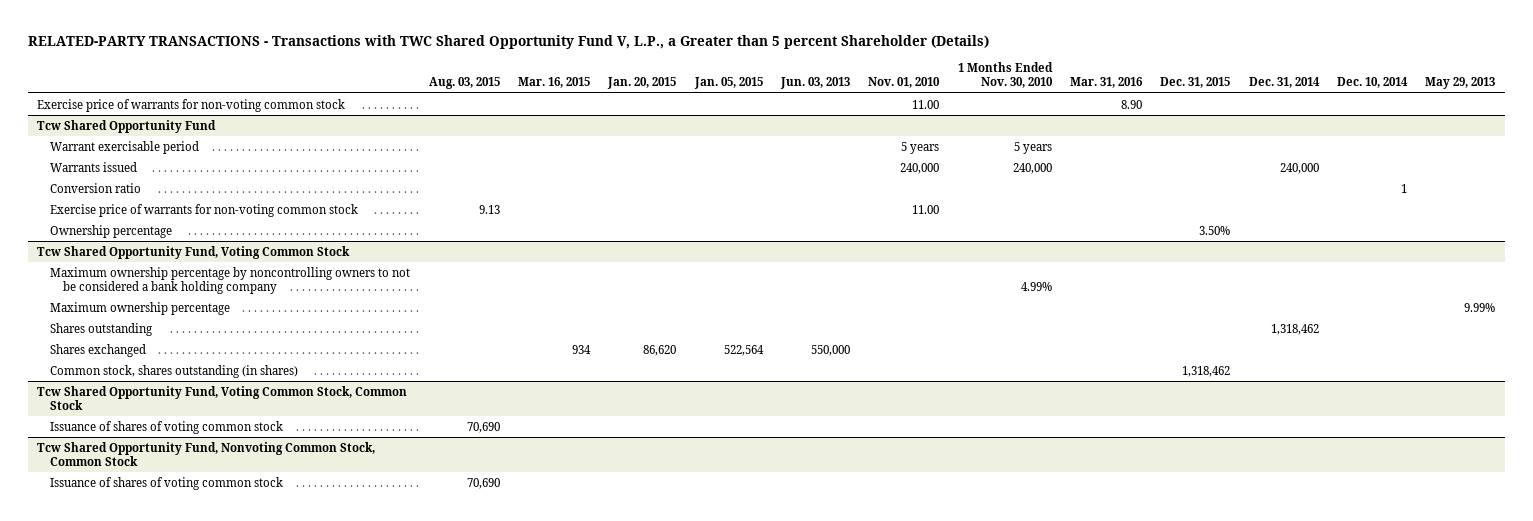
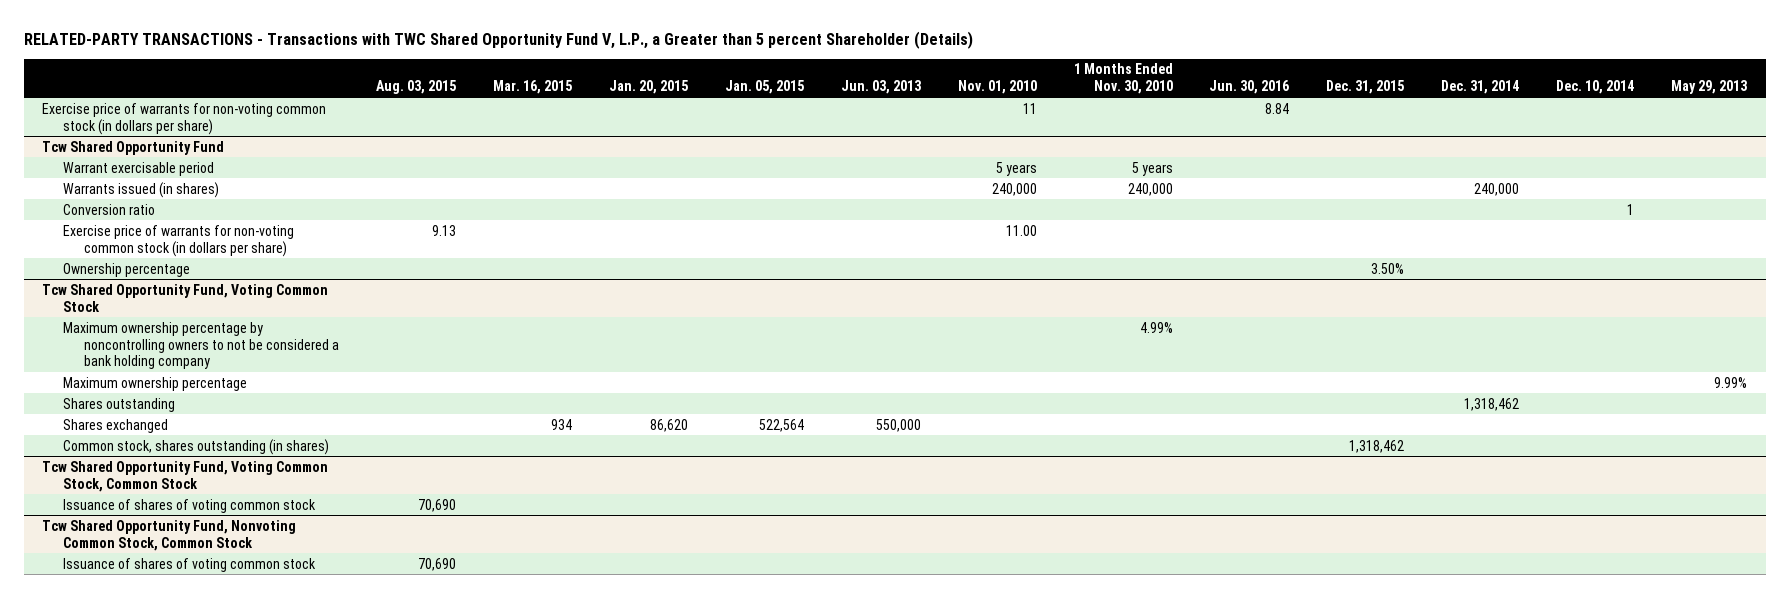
[1070,77,1144,89] Mar. 31, 2016 -> none
none -> [1209,80,1290,95] Jun. 30, 2016
[37,98,346,112] Exercise price of warrants for non-voting common stock -> [42,102,327,135] Exercise price of warrants for non-voting common stock (in dollars per share)
[912,99,940,109] 11.00 -> [1022,102,1037,114] 11
[50,161,138,172] Warrants issued -> [63,181,220,198] Warrants issued (in shares)
[50,203,359,217] Exercise price of warrants for non-voting common stock -> [63,224,295,257] Exercise price of warrants for non-voting common stock (in dollars per share)

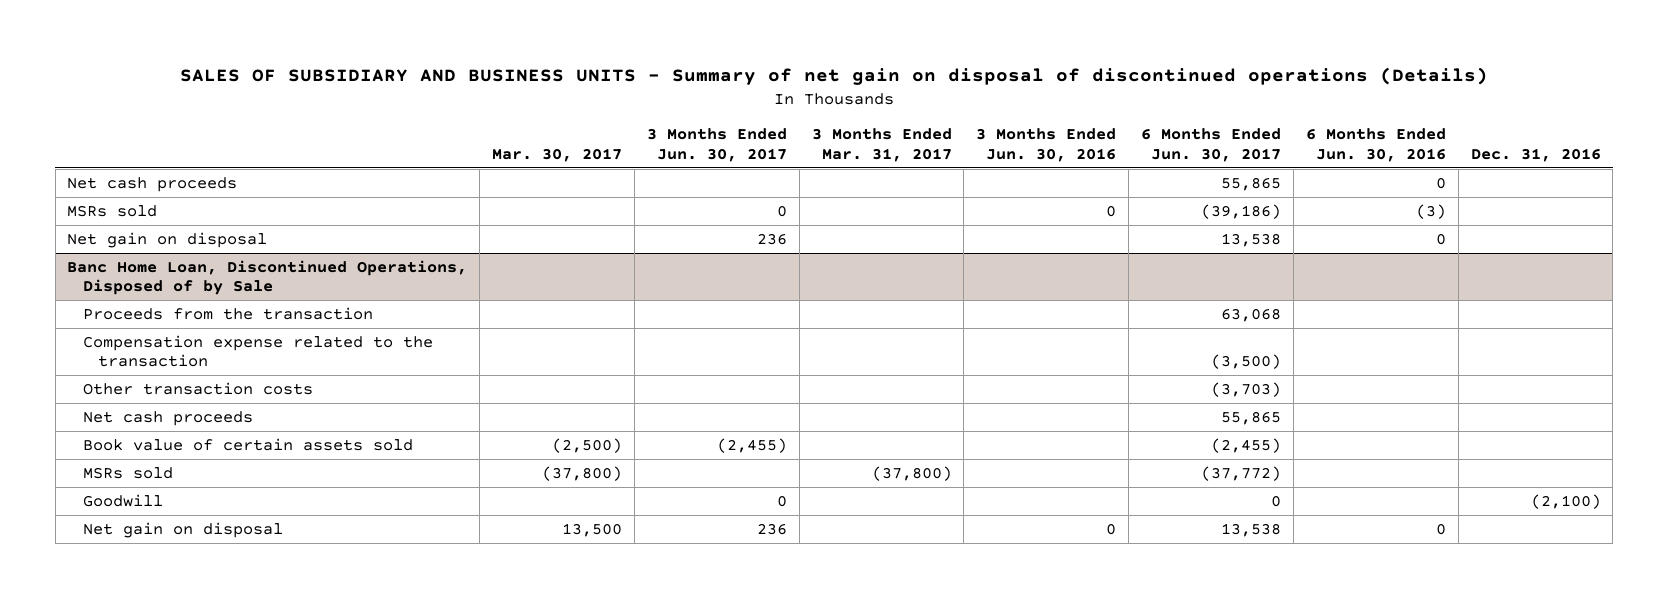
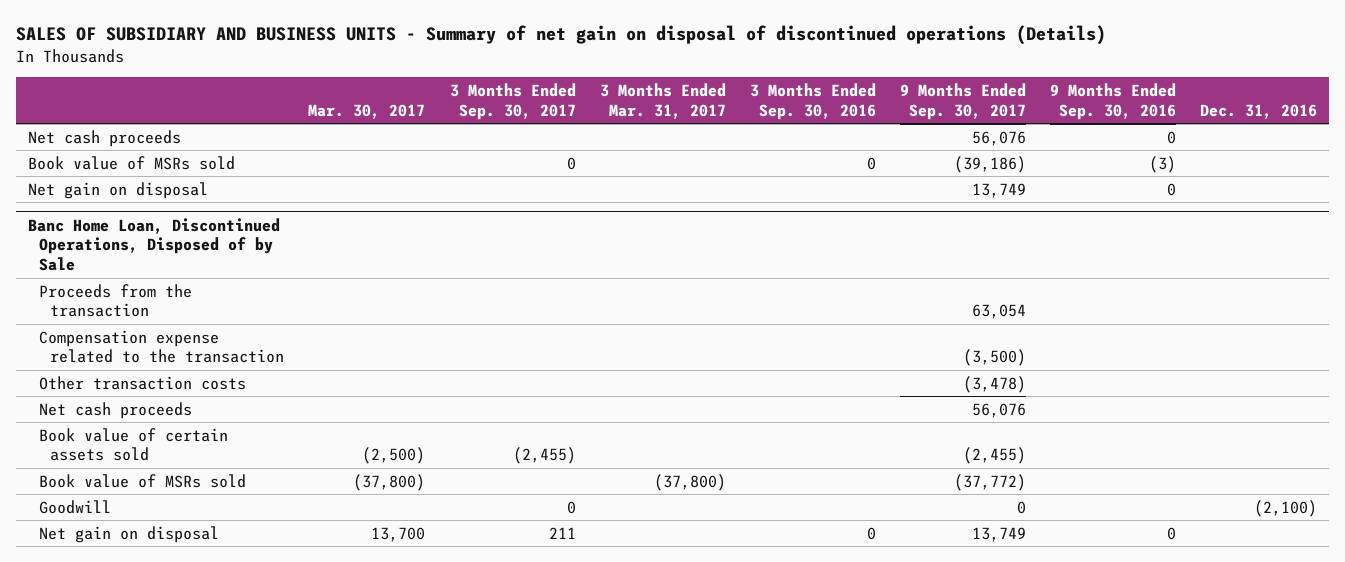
[646,128,787,162] 3 Months Ended Jun. 30, 2017 -> none
[976,128,1117,162] 3 Months Ended Jun. 30, 2016 -> none
[1141,128,1282,162] 6 Months Ended Jun. 30, 2017 -> none
[1305,128,1446,162] 6 Months Ended Jun. 30, 2016 -> none
none -> [449,83,576,120] 3 Months Ended Sep. 30, 2017
none -> [749,83,876,120] 3 Months Ended Sep. 30, 2016
none -> [900,83,1027,120] 9 Months Ended Sep. 30, 2017
none -> [1050,83,1177,120] 9 Months Ended Sep. 30, 2016
[67,204,158,217] MSRs sold -> [28,155,236,170] Book value of MSRs sold
[82,466,173,479] MSRs sold -> [39,473,247,488] Book value of MSRs sold
[562,522,623,537] 13,500 -> [371,526,426,542] 13,700

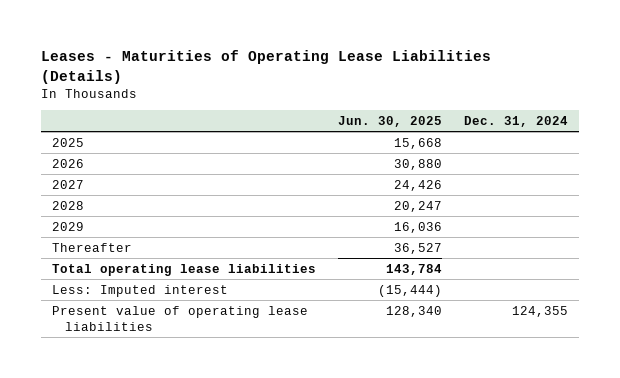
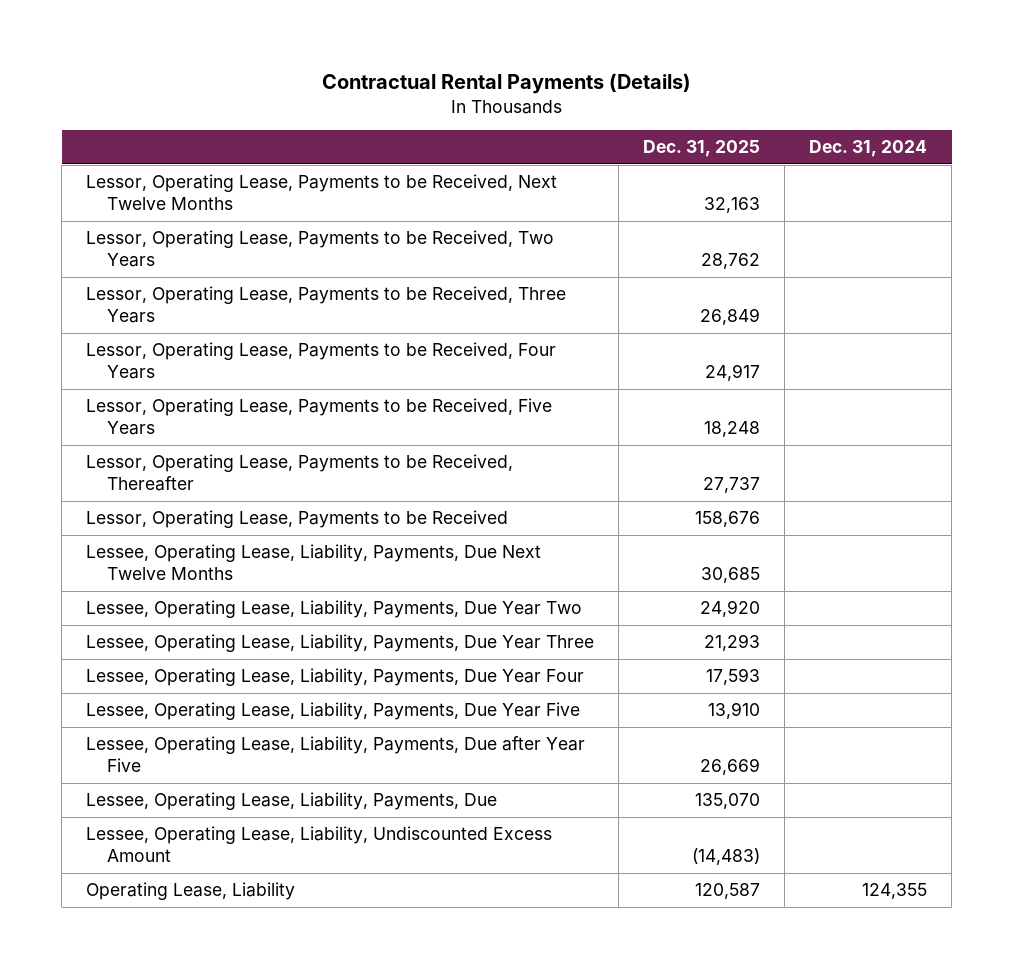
[41,50,492,84] Leases - Maturities of Operating Lease Liabilities (Details) -> [321,72,691,94] Contractual Rental Payments (Details)
[338,116,443,128] Jun. 30, 2025 -> none
none -> [643,140,761,158] Dec. 31, 2025
none -> [86,174,558,211] Lessor, Operating Lease, Payments to be Received, Next Twelve Months
none -> [86,230,555,268] Lessor, Operating Lease, Payments to be Received, Two Years
none -> [86,286,567,324] Lessor, Operating Lease, Payments to be Received, Three Years
none -> [86,342,557,380] Lessor, Operating Lease, Payments to be Received, Four Years
none -> [86,398,553,436] Lessor, Operating Lease, Payments to be Received, Five Years
none -> [86,454,514,492] Lessor, Operating Lease, Payments to be Received, Thereafter
none -> [86,510,509,529] Lessor, Operating Lease, Payments to be Received
[52,137,85,147] 2025 -> [86,544,542,581] Lessee, Operating Lease, Liability, Payments, Due Next Twelve Months
[52,158,85,168] 2026 -> [86,600,583,619] Lessee, Operating Lease, Liability, Payments, Due Year Two
[52,179,85,189] 2027 -> [86,634,595,653] Lessee, Operating Lease, Liability, Payments, Due Year Three
[52,200,85,210] 2028 -> [86,668,585,687] Lessee, Operating Lease, Liability, Payments, Due Year Four
[52,221,85,231] 2029 -> [86,702,581,721] Lessee, Operating Lease, Liability, Payments, Due Year Five
[52,242,133,252] Thereafter -> [86,736,586,773] Lessee, Operating Lease, Liability, Payments, Due after Year Five
[52,263,317,276] Total operating lease liabilities -> [86,792,498,811] Lessee, Operating Lease, Liability, Payments, Due
[52,284,229,297] Less: Imputed interest -> [86,826,553,863] Lessee, Operating Lease, Liability, Undiscounted Excess Amount
[52,305,309,331] Present value of operating lease liabilities -> [86,882,296,901] Operating Lease, Liability

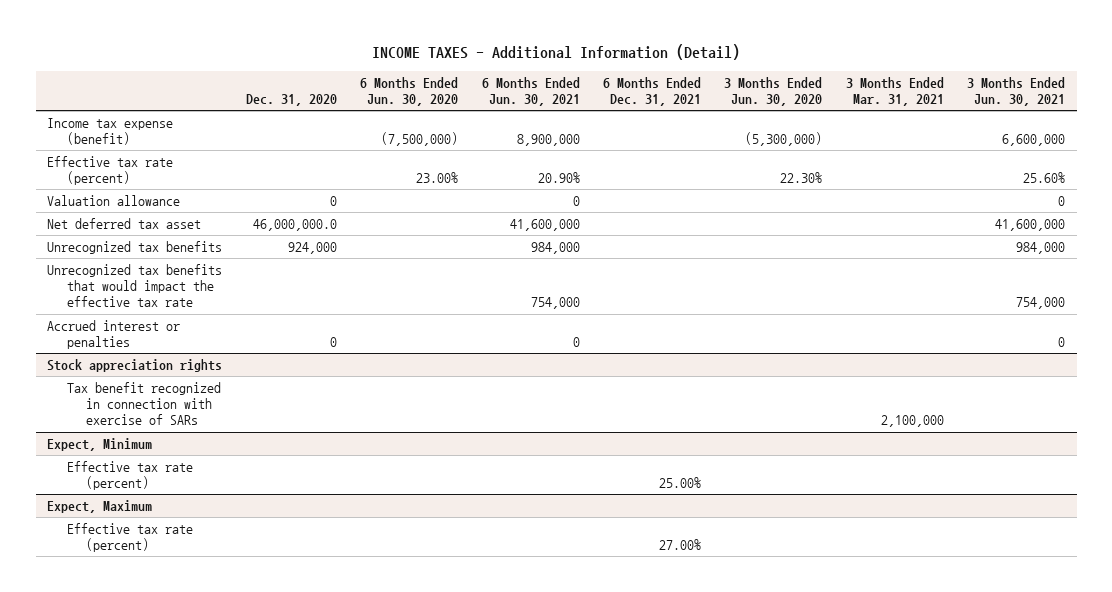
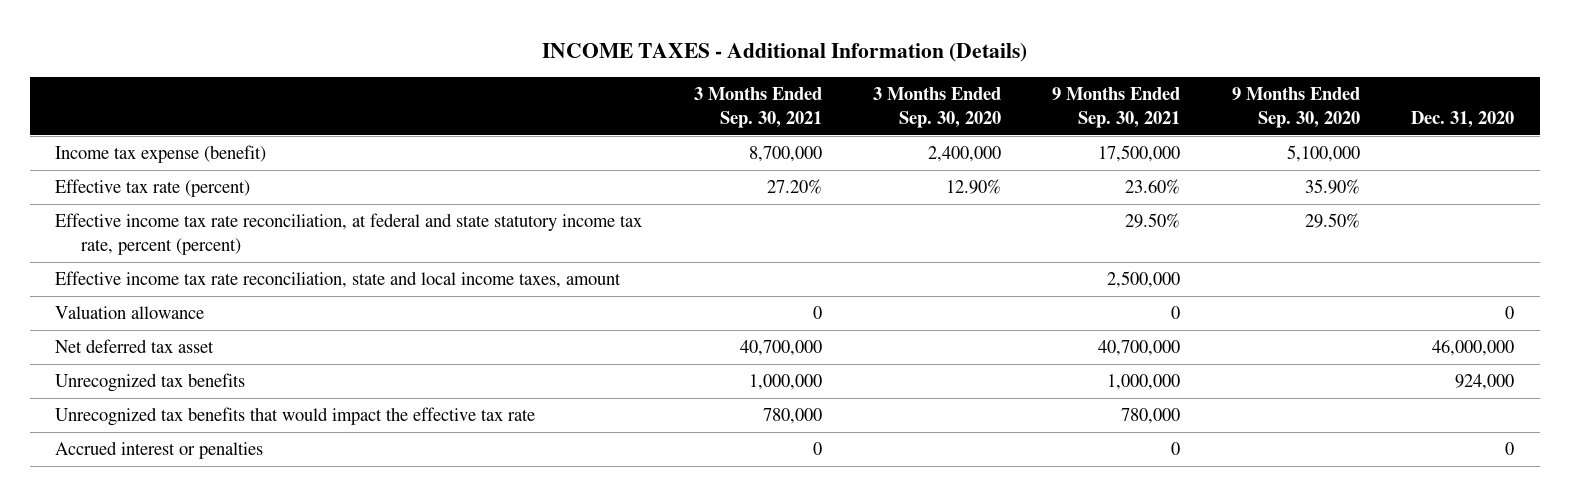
[372,44,741,61] INCOME TAXES - Additional Information (Detail) -> [541,43,1027,63] INCOME TAXES - Additional Information (Details)
[360,76,459,106] 6 Months Ended Jun. 30, 2020 -> none
[481,76,580,106] 6 Months Ended Jun. 30, 2021 -> none
[602,76,701,106] 6 Months Ended Dec. 31, 2021 -> none
[724,76,823,106] 3 Months Ended Jun. 30, 2020 -> none
[845,76,944,106] 3 Months Ended Mar. 31, 2021 -> none
[967,76,1066,106] 3 Months Ended Jun. 30, 2021 -> none
none -> [693,86,822,129] 3 Months Ended Sep. 30, 2021
none -> [873,86,1002,129] 3 Months Ended Sep. 30, 2020
none -> [1052,86,1181,129] 9 Months Ended Sep. 30, 2021
none -> [1231,86,1360,129] 9 Months Ended Sep. 30, 2020
none -> [55,213,643,256] Effective income tax rate reconciliation, at federal and state statutory income tax rate, percent (percent)
none -> [55,271,622,289] Effective income tax rate reconciliation, state and local income taxes, amount
[252,219,337,232] 46,000,000.0 -> [1432,340,1515,357] 46,000,000
[47,359,223,373] Stock appreciation rights -> none
[66,382,221,426] Tax benefit recognized in connection with exercise of SARs -> none
[47,438,153,452] Expect, Minimum -> none
[66,461,193,491] Effective tax rate (percent) -> none
[47,500,153,514] Expect, Maximum -> none
[66,523,193,553] Effective tax rate (percent) -> none

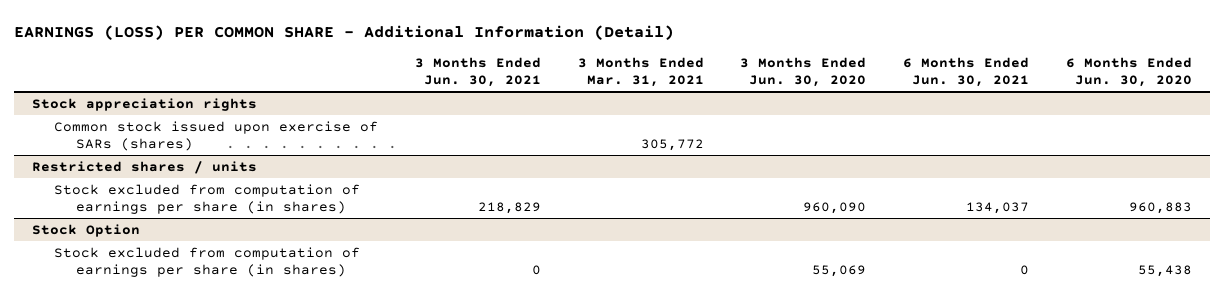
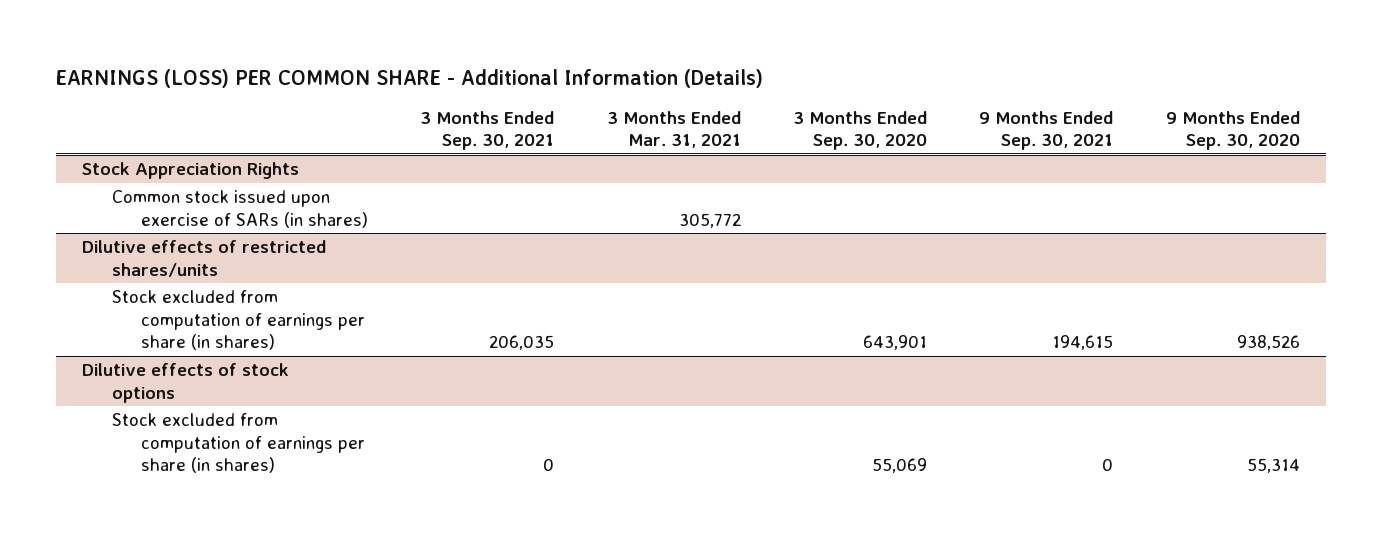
[14,24,675,40] EARNINGS (LOSS) PER COMMON SHARE - Additional Information (Detail) -> [56,68,764,88] EARNINGS (LOSS) PER COMMON SHARE - Additional Information (Details)
[414,57,541,88] 3 Months Ended Jun. 30, 2021 -> none
[740,57,867,88] 3 Months Ended Jun. 30, 2020 -> none
[902,57,1029,88] 6 Months Ended Jun. 30, 2021 -> none
[1065,57,1192,88] 6 Months Ended Jun. 30, 2020 -> none
none -> [420,110,555,150] 3 Months Ended Sep. 30, 2021
none -> [793,110,928,150] 3 Months Ended Sep. 30, 2020
none -> [979,110,1114,150] 9 Months Ended Sep. 30, 2021
none -> [1165,110,1300,150] 9 Months Ended Sep. 30, 2020
[32,97,258,111] Stock appreciation rights -> [82,162,300,180] Stock Appreciation Rights
[54,120,379,151] Common stock issued upon exercise of SARs (shares) -> [111,190,369,228] Common stock issued upon exercise of SARs (in shares)
[32,160,258,174] Restricted shares / units -> [82,240,327,277] Dilutive effects of restricted shares/units
[32,223,141,237] Stock Option -> [82,363,290,403] Dilutive effects of stock options

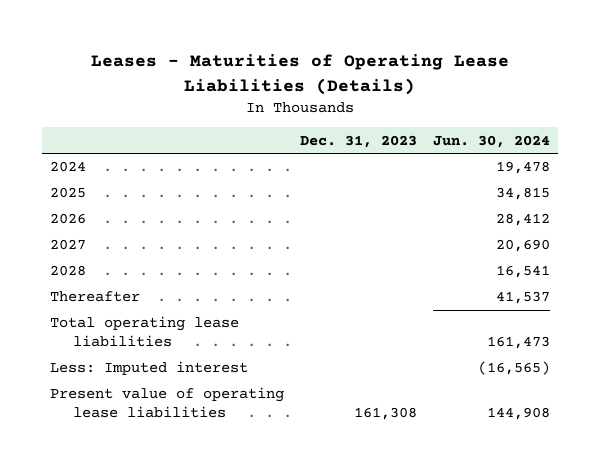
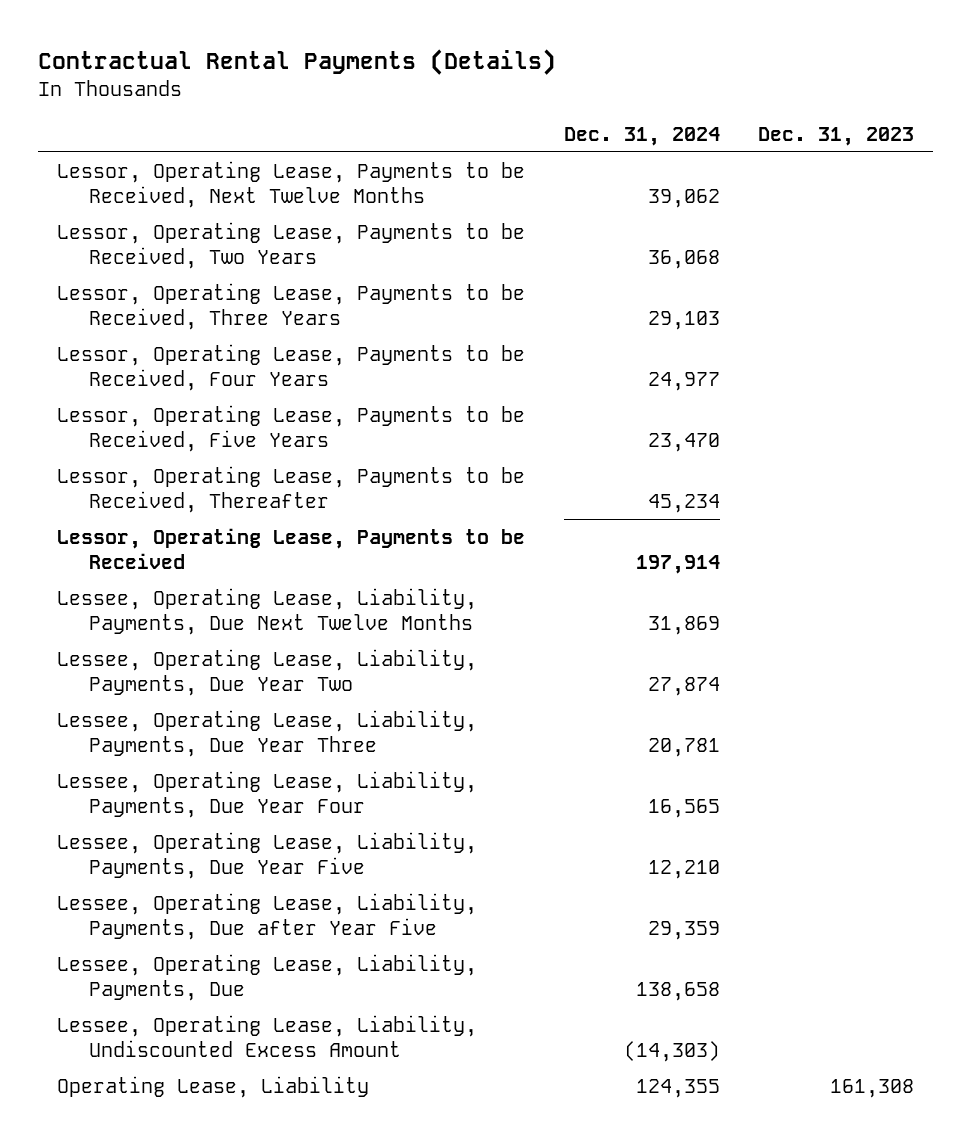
[91,54,510,95] Leases - Maturities of Operating Lease Liabilities (Details) -> [37,48,556,75] Contractual Rental Payments (Details)
[433,134,551,148] Jun. 30, 2024 -> none
none -> [563,126,720,146] Dec. 31, 2024
none -> [57,160,526,208] Lessor, Operating Lease, Payments to be Received, Next Twelve Months
none -> [57,221,526,269] Lessor, Operating Lease, Payments to be Received, Two Years
none -> [57,282,526,330] Lessor, Operating Lease, Payments to be Received, Three Years
none -> [57,343,526,391] Lessor, Operating Lease, Payments to be Received, Four Years
none -> [57,404,526,452] Lessor, Operating Lease, Payments to be Received, Five Years
none -> [57,465,526,513] Lessor, Operating Lease, Payments to be Received, Thereafter
none -> [57,527,526,569] Lessor, Operating Lease, Payments to be Received
[50,161,87,173] 2024 -> [57,587,478,635] Lessee, Operating Lease, Liability, Payments, Due Next Twelve Months
[50,187,87,199] 2025 -> [57,648,478,696] Lessee, Operating Lease, Liability, Payments, Due Year Two
[50,213,87,225] 2026 -> [57,709,478,757] Lessee, Operating Lease, Liability, Payments, Due Year Three
[50,239,87,251] 2027 -> [57,770,478,818] Lessee, Operating Lease, Liability, Payments, Due Year Four
[50,265,87,277] 2028 -> [57,831,478,879] Lessee, Operating Lease, Liability, Payments, Due Year Five
[50,291,141,303] Thereafter -> [57,892,478,940] Lessee, Operating Lease, Liability, Payments, Due after Year Five
[50,316,240,348] Total operating lease liabilities -> [57,953,478,1001] Lessee, Operating Lease, Liability, Payments, Due
[50,361,249,376] Less: Imputed interest -> [57,1014,478,1057] Lessee, Operating Lease, Liability, Undiscounted Excess Amount
[50,387,285,419] Present value of operating lease liabilities -> [57,1075,370,1098] Operating Lease, Liability

